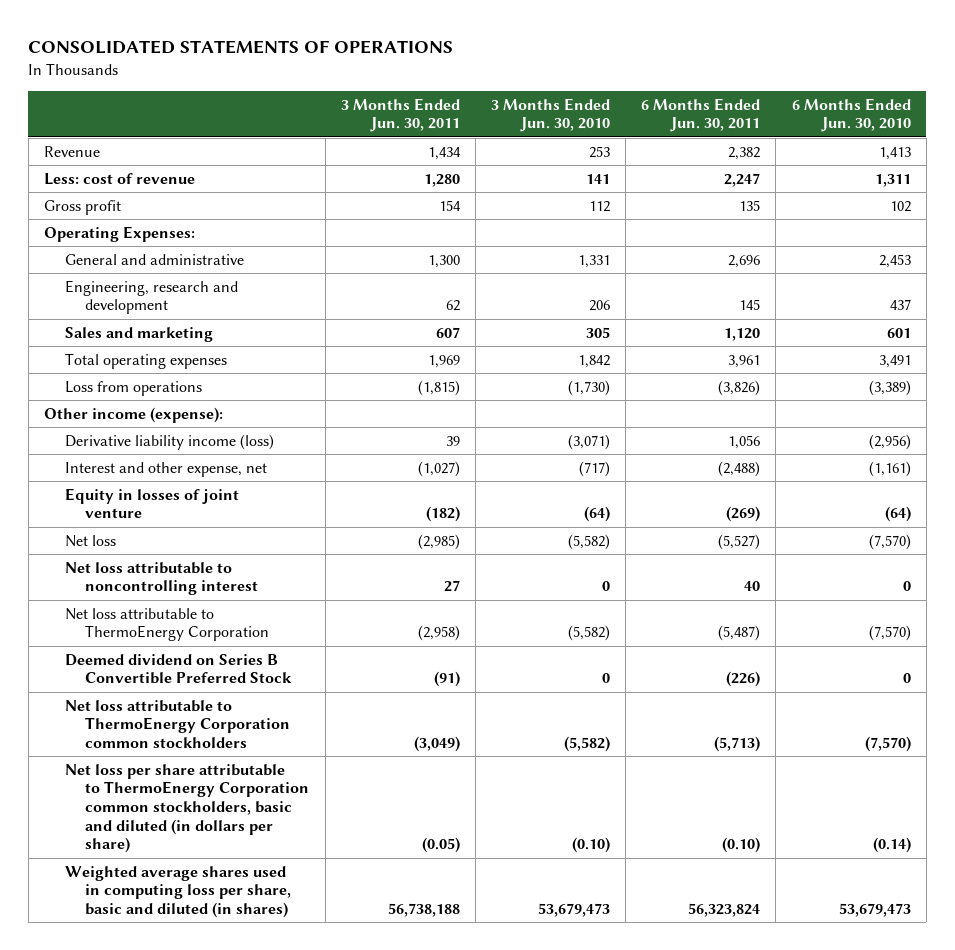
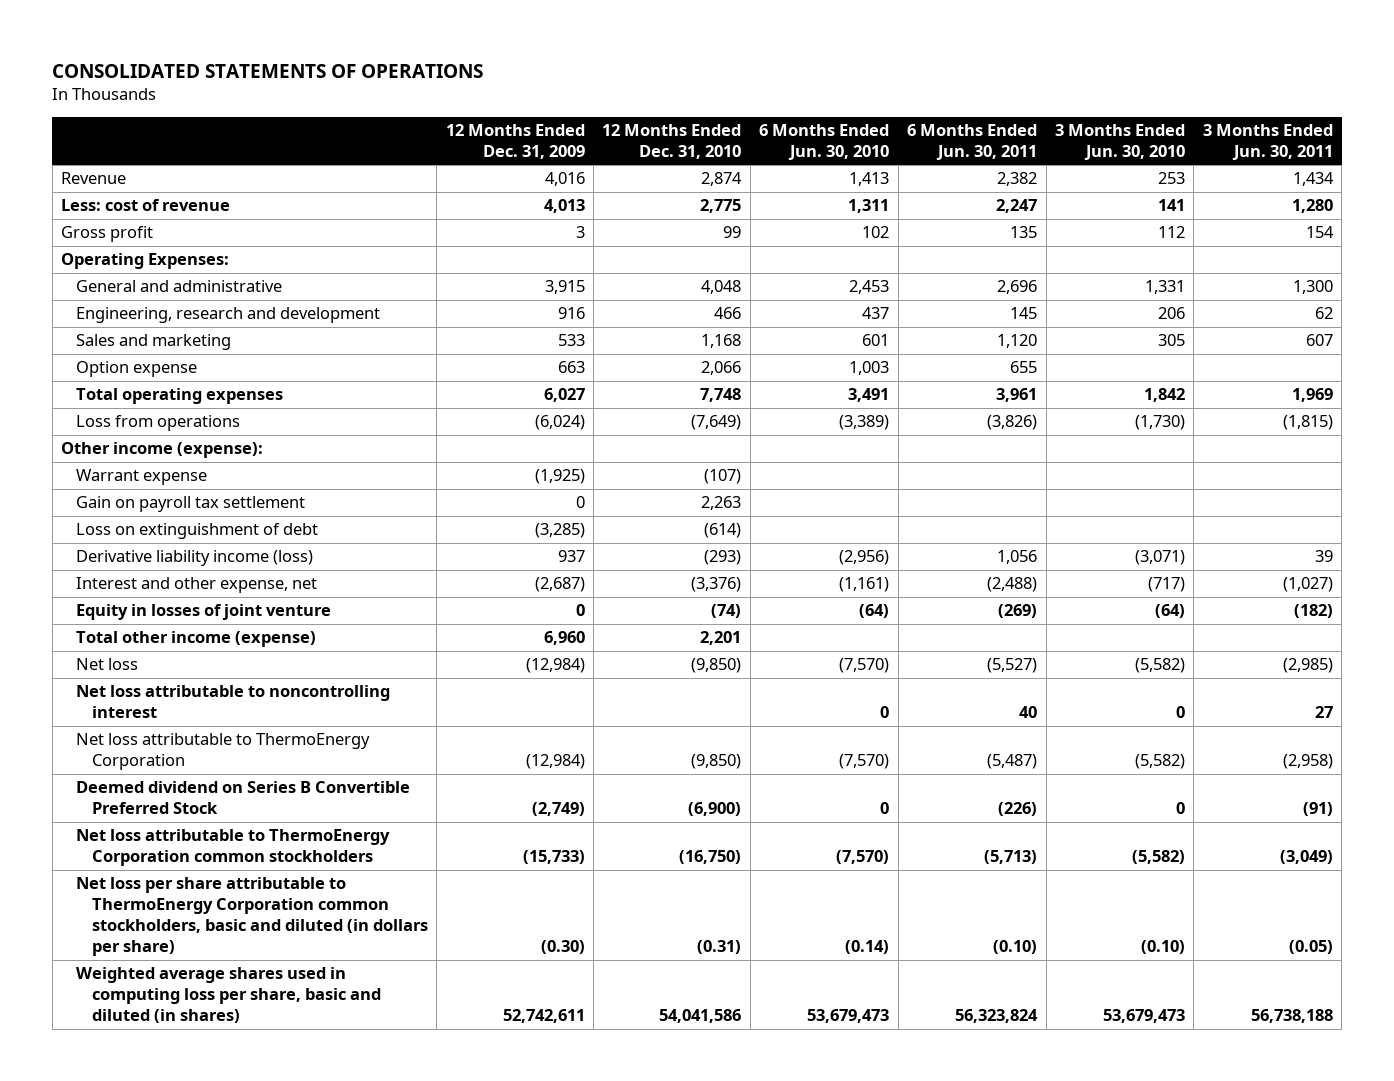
none -> [445,123,585,159] 12 Months Ended Dec. 31, 2009
none -> [602,123,742,159] 12 Months Ended Dec. 31, 2010
none -> [76,361,198,378] Option expense
none -> [76,469,208,486] Warrant expense
none -> [76,496,306,513] Gain on payroll tax settlement
none -> [76,523,319,540] Loss on extinguishment of debt
none -> [76,631,317,648] Total other income (expense)

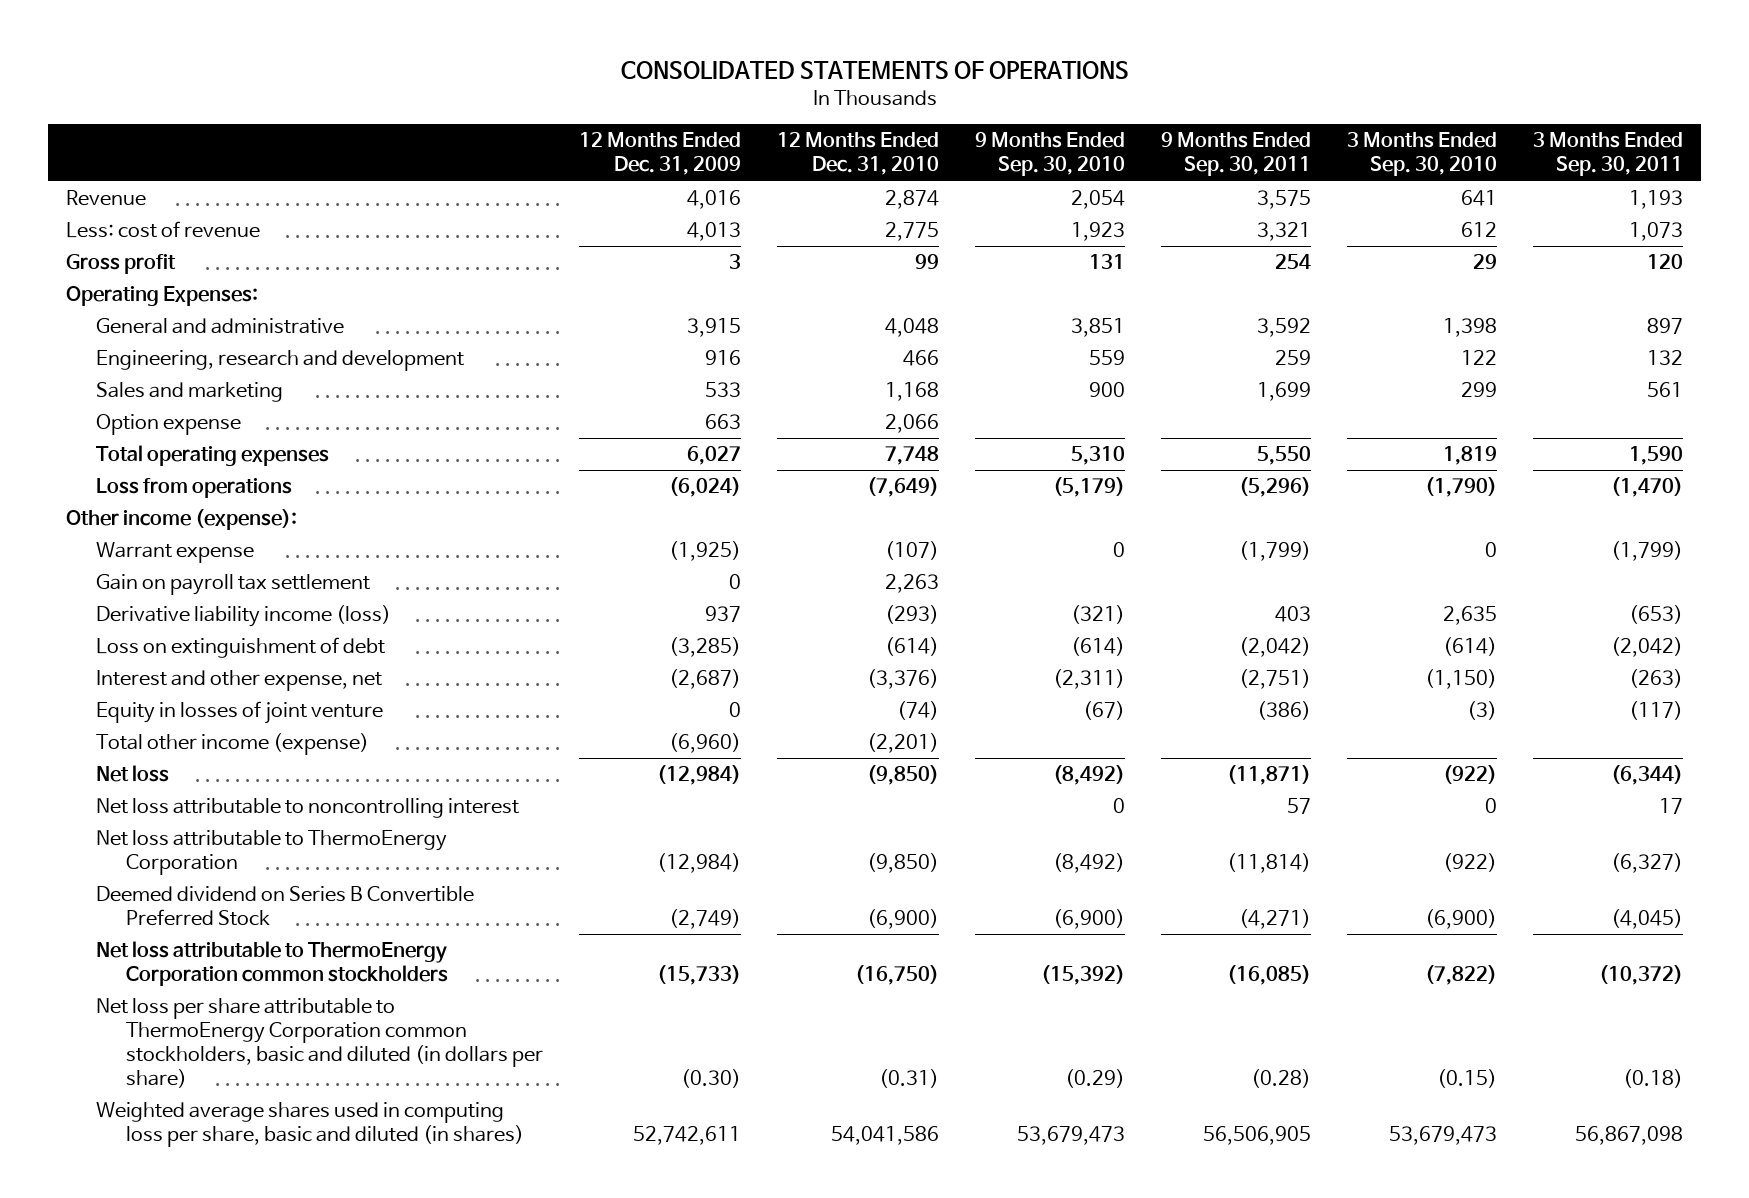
[759,123,890,160] 6 Months Ended Jun. 30, 2010 -> none
[907,123,1038,160] 6 Months Ended Jun. 30, 2011 -> none
[1054,123,1185,160] 3 Months Ended Jun. 30, 2010 -> none
[1202,123,1333,160] 3 Months Ended Jun. 30, 2011 -> none
none -> [975,132,1126,177] 9 Months Ended Sep. 30, 2010
none -> [1161,132,1312,177] 9 Months Ended Sep. 30, 2011
none -> [1347,132,1498,177] 3 Months Ended Sep. 30, 2010
none -> [1533,132,1684,177] 3 Months Ended Sep. 30, 2011
[76,523,319,540] Loss on extinguishment of debt -> [96,637,386,659] Loss on extinguishment of debt
[543,631,585,646] 6,960 -> [669,733,742,754] (6,960)
[700,631,742,646] 2,201 -> [867,733,940,754] (2,201)

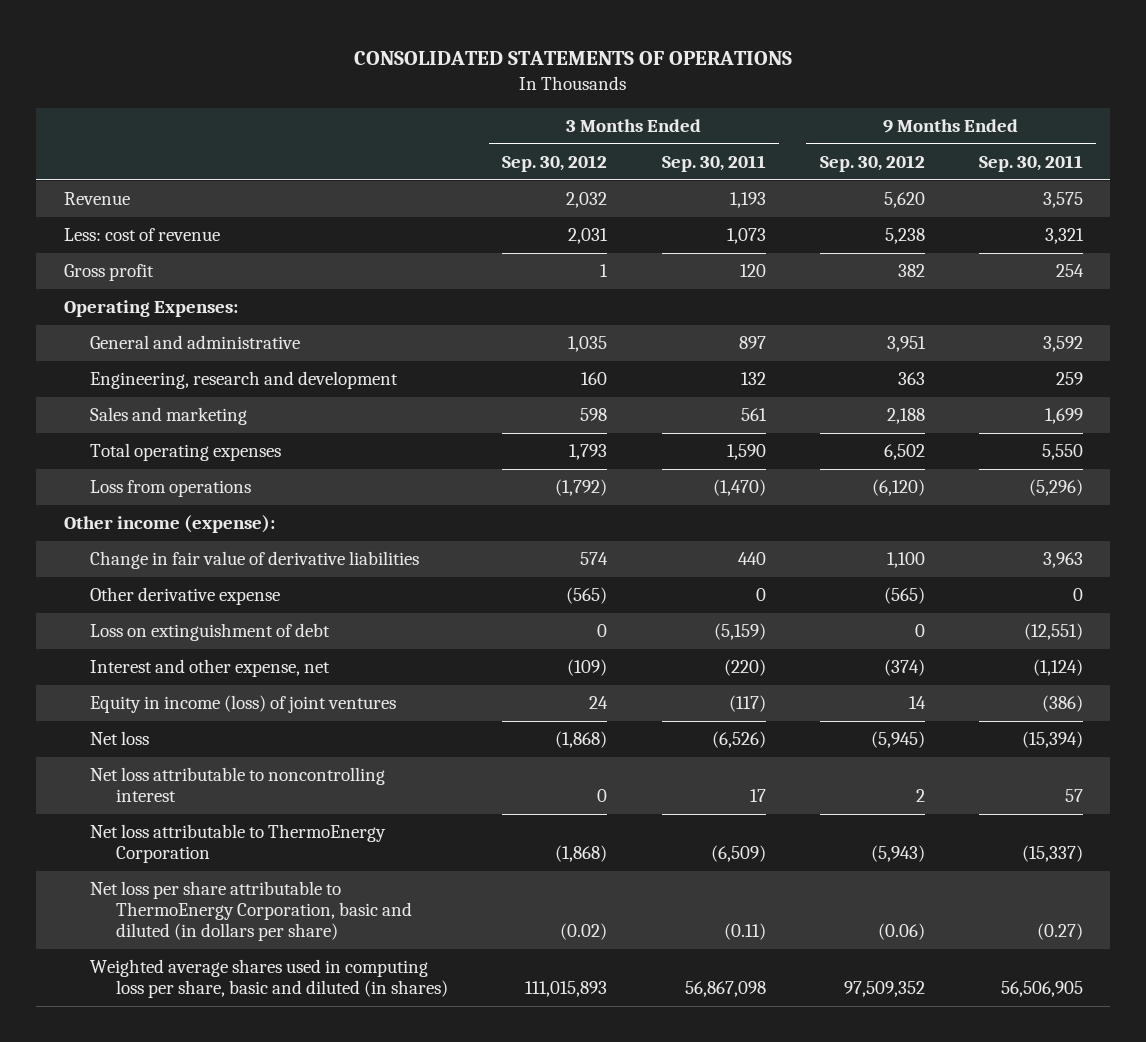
[579,132,742,176] 12 Months Ended Dec. 31, 2009 -> none
[777,132,940,176] 12 Months Ended Dec. 31, 2010 -> none
[975,132,1126,177] 9 Months Ended Sep. 30, 2010 -> none
[1347,132,1498,177] 3 Months Ended Sep. 30, 2010 -> none
none -> [502,154,608,172] Sep. 30, 2012
none -> [819,154,925,172] Sep. 30, 2012
[96,414,242,436] Option expense -> none
[96,542,255,564] Warrant expense -> none
[96,574,371,596] Gain on payroll tax settlement -> none
[96,605,392,628] Derivative liability income (loss) -> none
[96,733,370,756] Total other income (expense) -> none
none -> [89,551,419,570] Change in fair value of derivative liabilities
none -> [89,587,280,606] Other derivative expense
[1239,637,1312,658] (2,042) -> [1023,623,1083,641] (12,551)
[1611,637,1684,658] (2,042) -> [713,623,766,641] (5,159)
[1239,669,1312,690] (2,751) -> [1032,659,1083,677] (1,124)
[1629,669,1684,689] (263) -> [723,659,766,677] (220)
[96,701,384,725] Equity in losses of joint venture -> [89,695,396,714] Equity in income (loss) of joint ventures
[1227,765,1312,786] (11,871) -> [1021,731,1083,749] (15,394)
[1611,765,1684,786] (6,344) -> [711,731,766,749] (6,526)
[96,886,475,927] Deemed dividend on Series B Convertible Preferred Stock -> none
[96,941,449,987] Net loss attributable to ThermoEnergy Corporation common stockholders -> none
[1227,853,1312,874] (11,814) -> [1021,845,1083,863] (15,337)
[1611,853,1684,874] (6,327) -> [710,845,766,863] (6,509)
[96,998,544,1089] Net loss per share attributable to ThermoEnergy Corporation common stockholders, basic and diluted (in dollars per share) -> [89,881,413,942] Net loss per share attributable to ThermoEnergy Corporation, basic and diluted (in dollars per share)
[1251,1069,1312,1089] (0.28) -> [1036,923,1083,941] (0.27)
[1623,1069,1684,1089] (0.18) -> [723,923,766,941] (0.11)

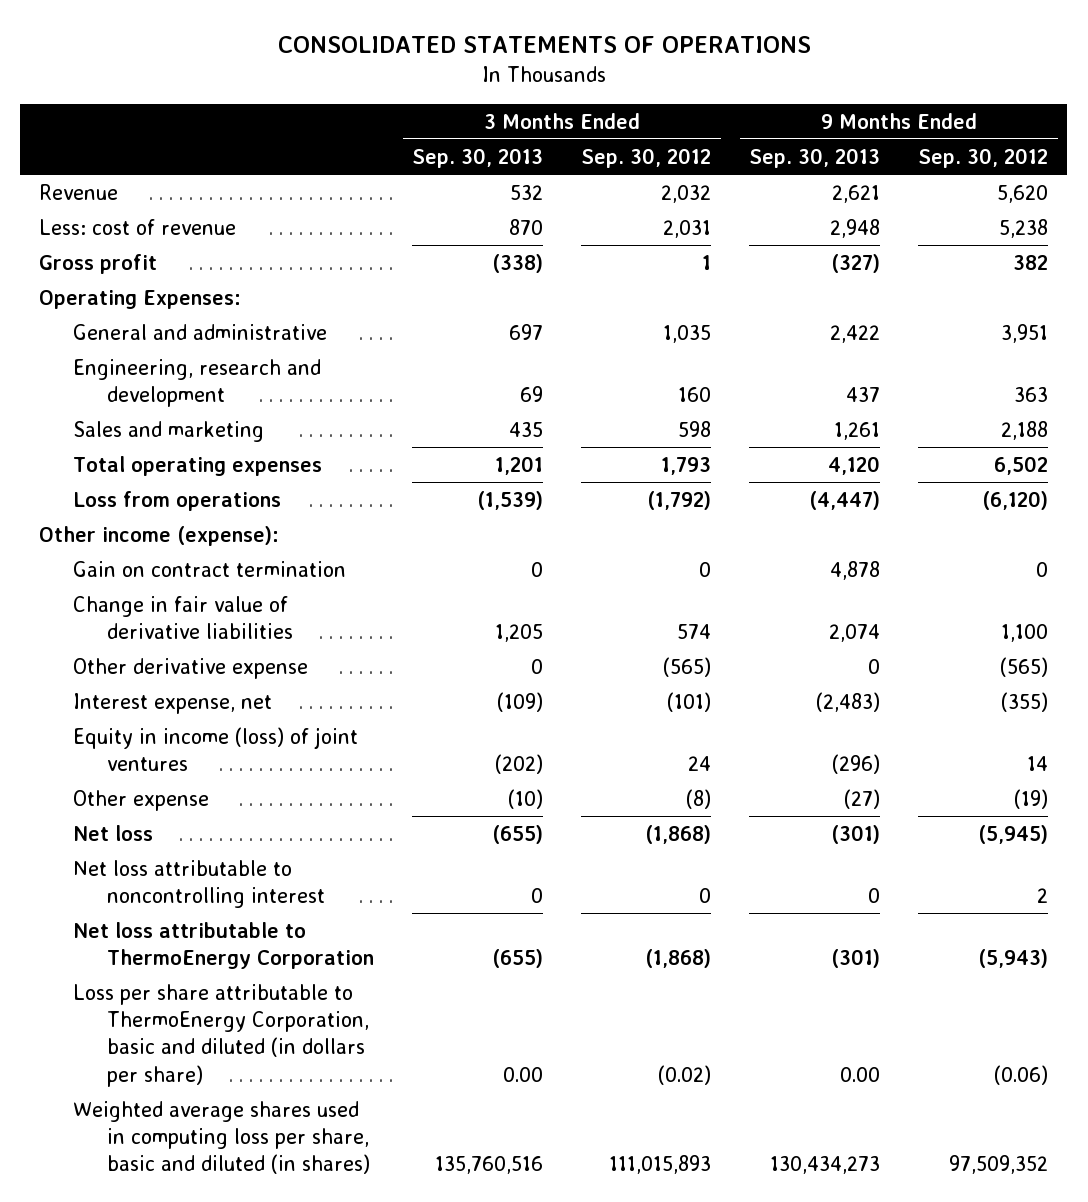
[661,154,766,172] Sep. 30, 2011 -> none
[978,154,1083,172] Sep. 30, 2011 -> none
none -> [412,147,544,168] Sep. 30, 2013
none -> [749,147,881,168] Sep. 30, 2013
none -> [73,560,347,577] Gain on contract termination
[89,623,330,642] Loss on extinguishment of debt -> none
[89,659,330,678] Interest and other expense, net -> [73,692,273,714] Interest expense, net
[567,659,608,677] (109) -> [667,691,712,712] (101)
[883,659,925,677] (374) -> [1001,691,1049,712] (355)
none -> [73,789,210,811] Other expense
[89,881,413,942] Net loss per share attributable to ThermoEnergy Corporation, basic and diluted (in dollars per share) -> [73,983,370,1087] Loss per share attributable to ThermoEnergy Corporation, basic and diluted (in dollars per share)

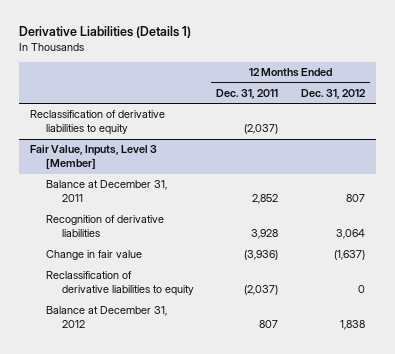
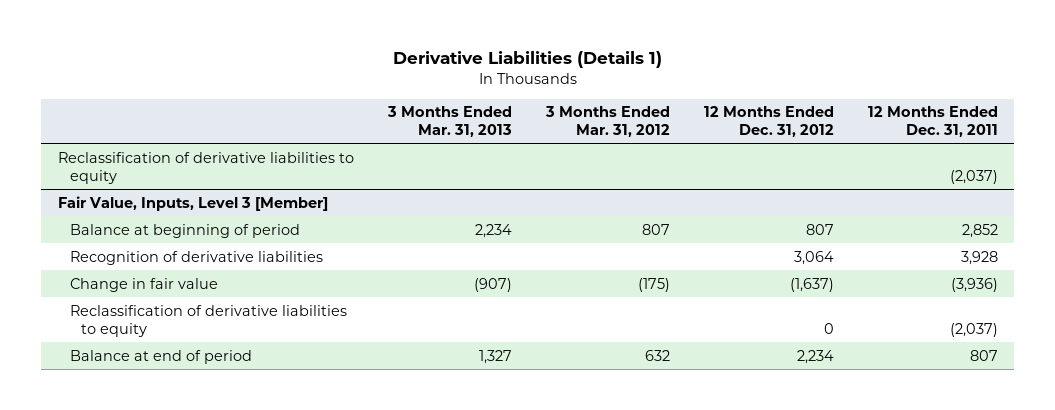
none -> [386,106,512,138] 3 Months Ended Mar. 31, 2013
none -> [544,106,670,138] 3 Months Ended Mar. 31, 2012
[45,180,167,203] Balance at December 31, 2011 -> [69,223,300,238] Balance at beginning of period
[45,306,167,329] Balance at December 31, 2012 -> [69,349,252,364] Balance at end of period
[339,320,365,331] 1,838 -> [796,349,834,364] 2,234

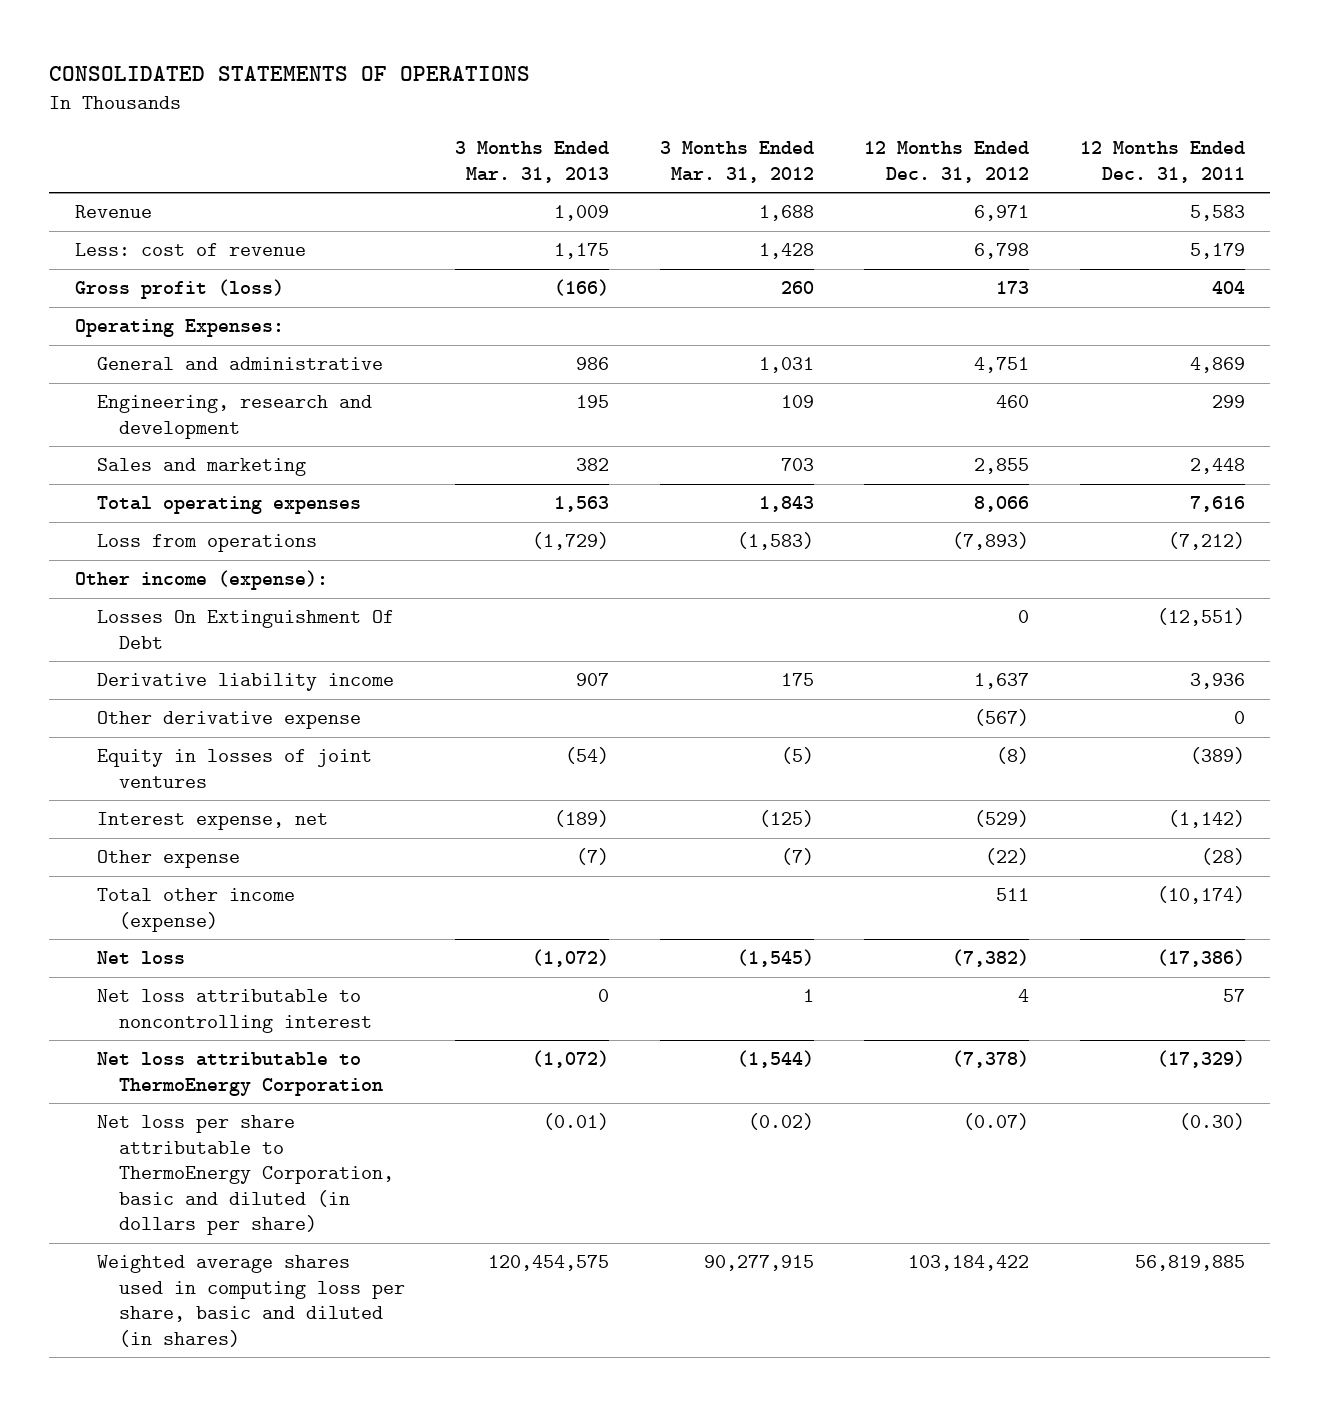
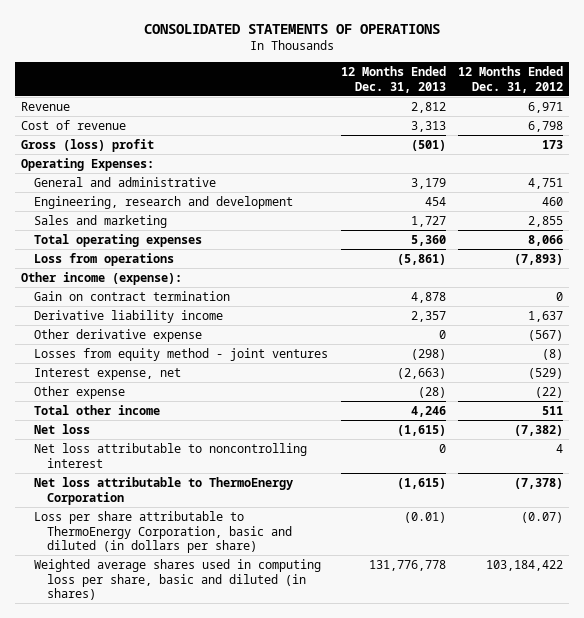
[455,141,610,183] 3 Months Ended Mar. 31, 2013 -> none
[659,141,814,183] 3 Months Ended Mar. 31, 2012 -> none
[1079,141,1245,183] 12 Months Ended Dec. 31, 2011 -> none
none -> [340,66,446,93] 12 Months Ended Dec. 31, 2013
[74,243,306,257] Less: cost of revenue -> [21,119,127,130] Cost of revenue
[74,279,284,300] Gross profit (loss) -> [21,138,155,152] Gross (loss) profit
[96,610,394,649] Losses On Extinguishment Of Debt -> none
none -> [34,290,231,301] Gain on contract termination
[96,749,372,788] Equity in losses of joint ventures -> [34,347,329,361] Losses from equity method - joint ventures
[96,888,295,932] Total other income (expense) -> [34,404,161,415] Total other income
[96,1115,394,1236] Net loss per share attributable to ThermoEnergy Corporation, basic and diluted (in dollars per share) -> [34,510,293,554] Loss per share attributable to ThermoEnergy Corporation, basic and diluted (in dollars per share)

